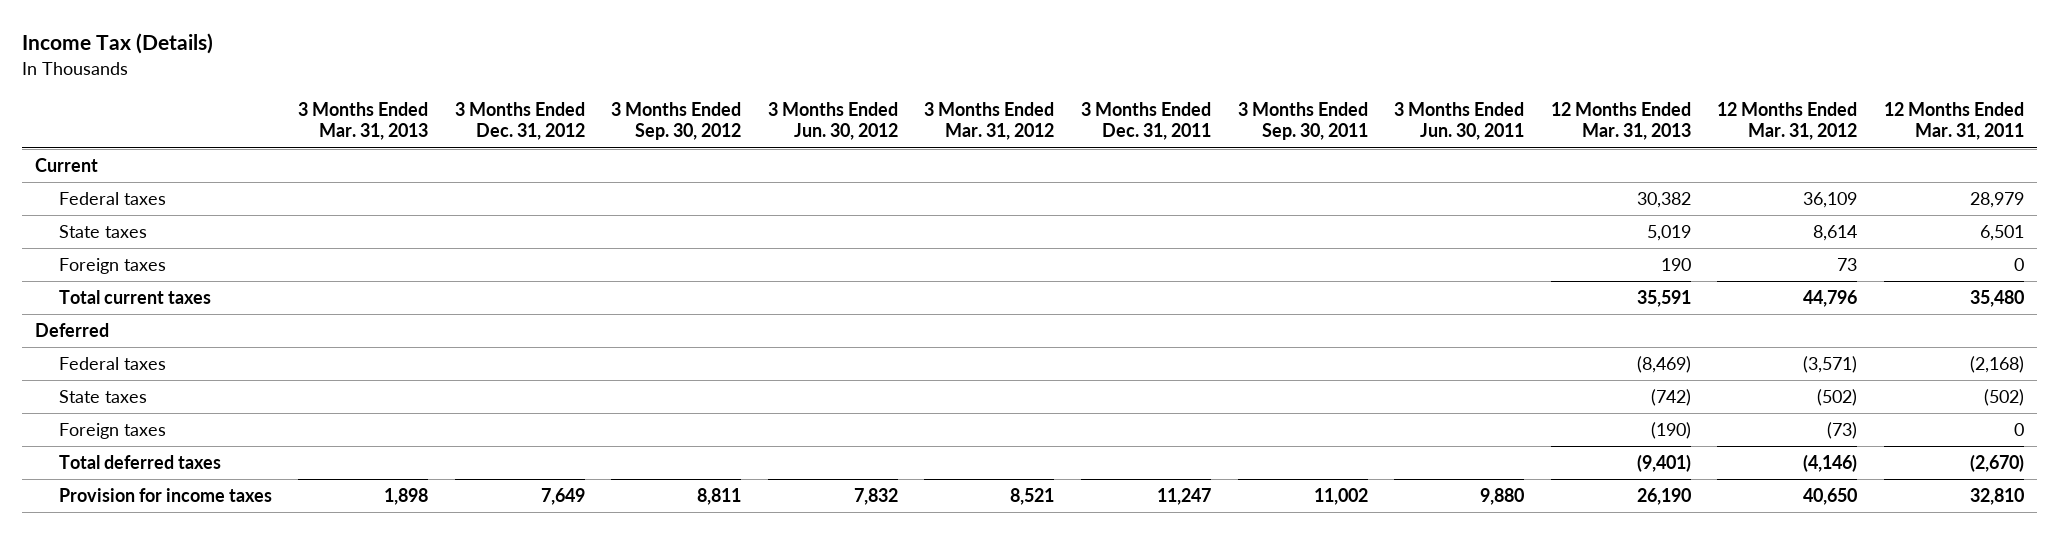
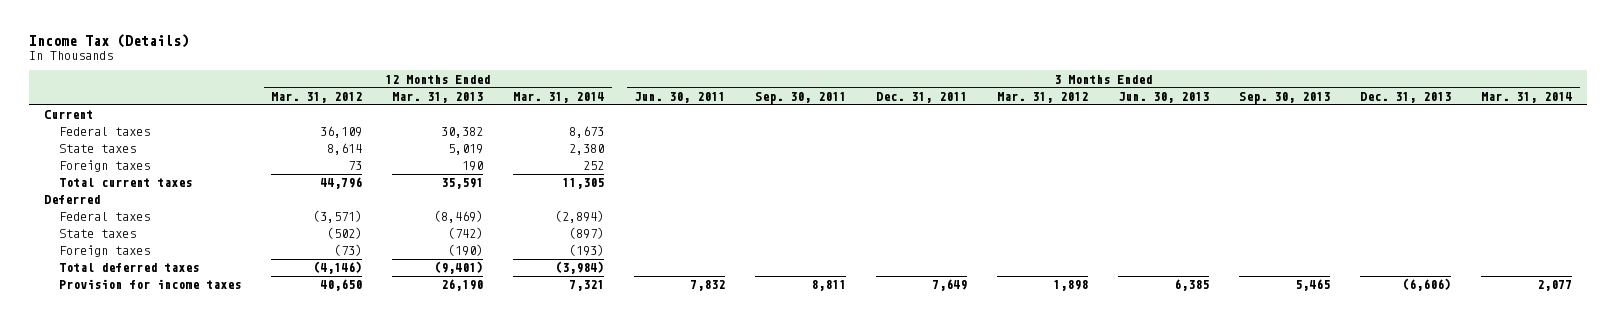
[298,102,429,141] 3 Months Ended Mar. 31, 2013 -> none
[454,102,585,141] 3 Months Ended Dec. 31, 2012 -> none
[611,102,742,141] 3 Months Ended Sep. 30, 2012 -> none
[767,102,898,141] 3 Months Ended Jun. 30, 2012 -> none
[1883,102,2024,141] 12 Months Ended Mar. 31, 2011 -> none
none -> [513,91,605,103] Mar. 31, 2014
none -> [1118,91,1210,103] Jun. 30, 2013
none -> [1239,91,1331,104] Sep. 30, 2013
none -> [1360,91,1452,103] Dec. 31, 2013
none -> [1481,91,1573,103] Mar. 31, 2014
[1010,488,1055,506] 8,521 -> [1053,280,1089,292] 1,898
[1157,488,1212,506] 11,247 -> [932,279,968,292] 7,649
[1313,488,1368,506] 11,002 -> [811,280,847,292] 8,811
[1480,488,1525,506] 9,880 -> [690,280,726,292] 7,832

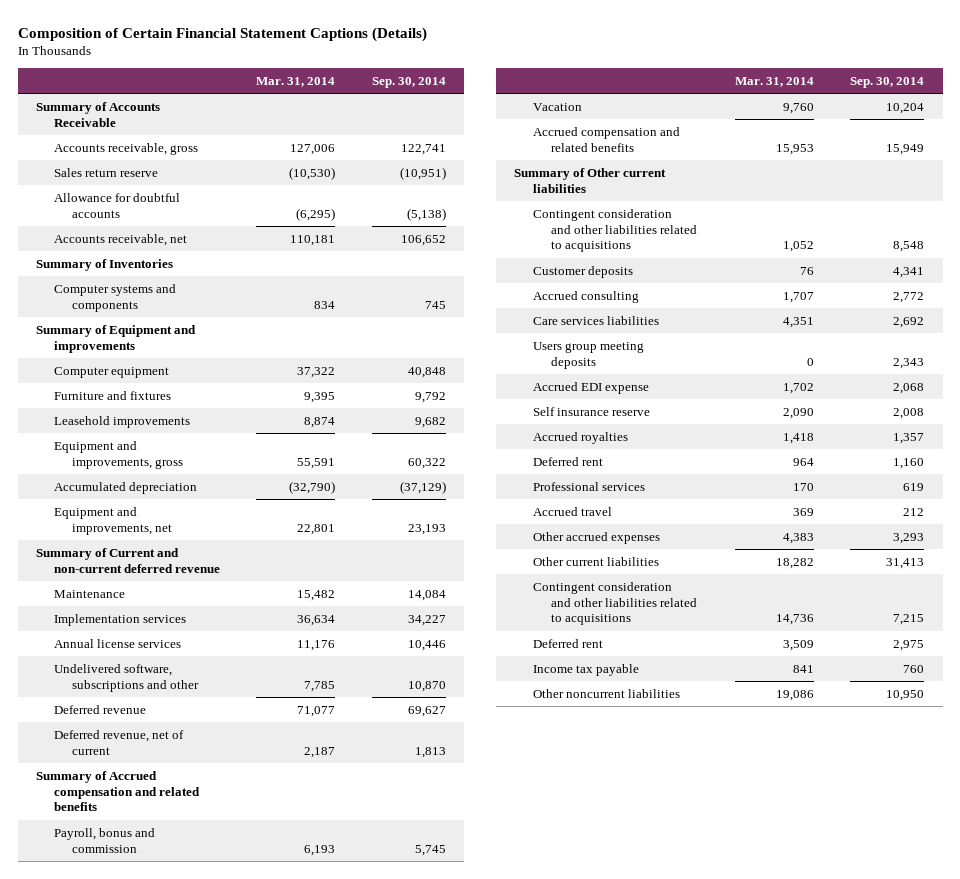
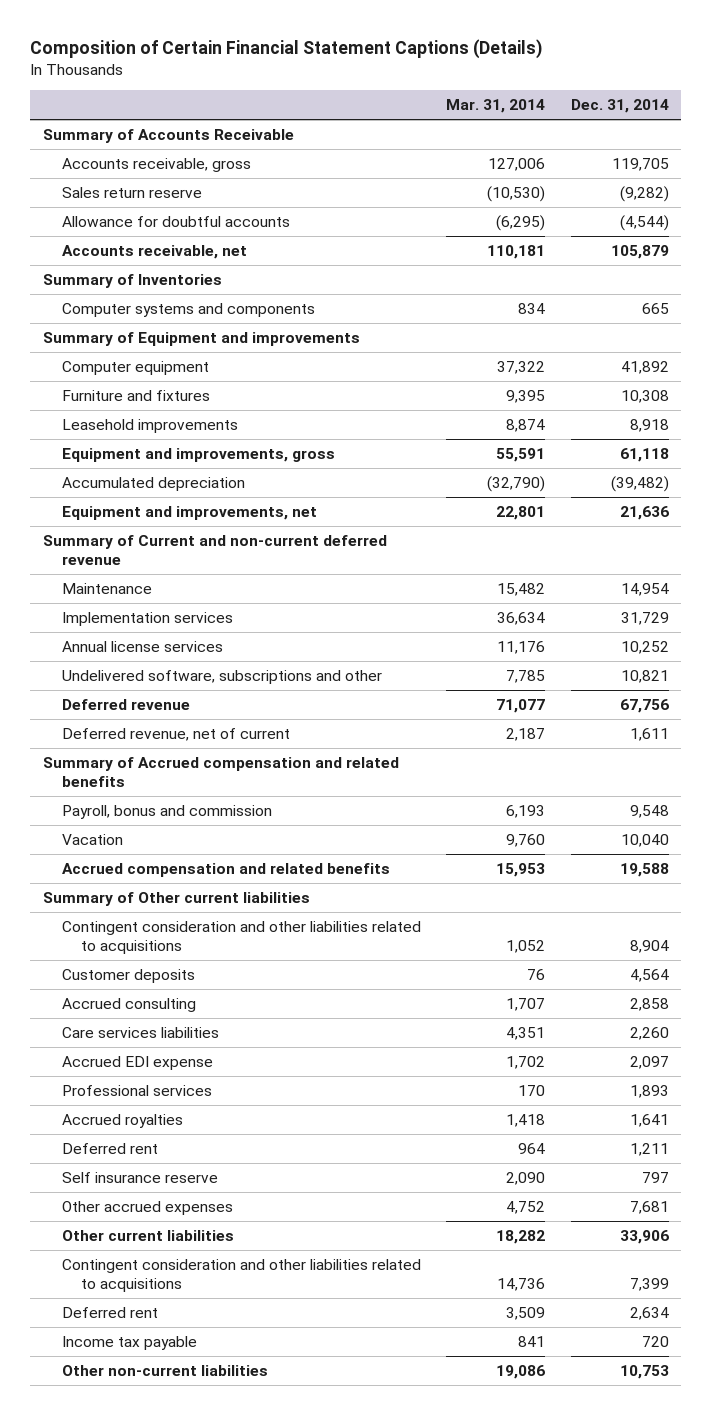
[371,76,446,88] Sep. 30, 2014 -> none
none -> [570,99,669,114] Dec. 31, 2014
[532,341,644,369] Users group meeting deposits -> none
[532,481,645,491] Professional services -> [62,1084,213,1096] Professional services
[532,506,612,516] Accrued travel -> none
[532,406,650,416] Self insurance reserve -> [62,1171,219,1183] Self insurance reserve
[782,532,814,544] 4,383 -> [506,1200,546,1214] 4,752
[532,688,680,698] Other noncurrent liabilities -> [62,1364,269,1376] Other non-current liabilities

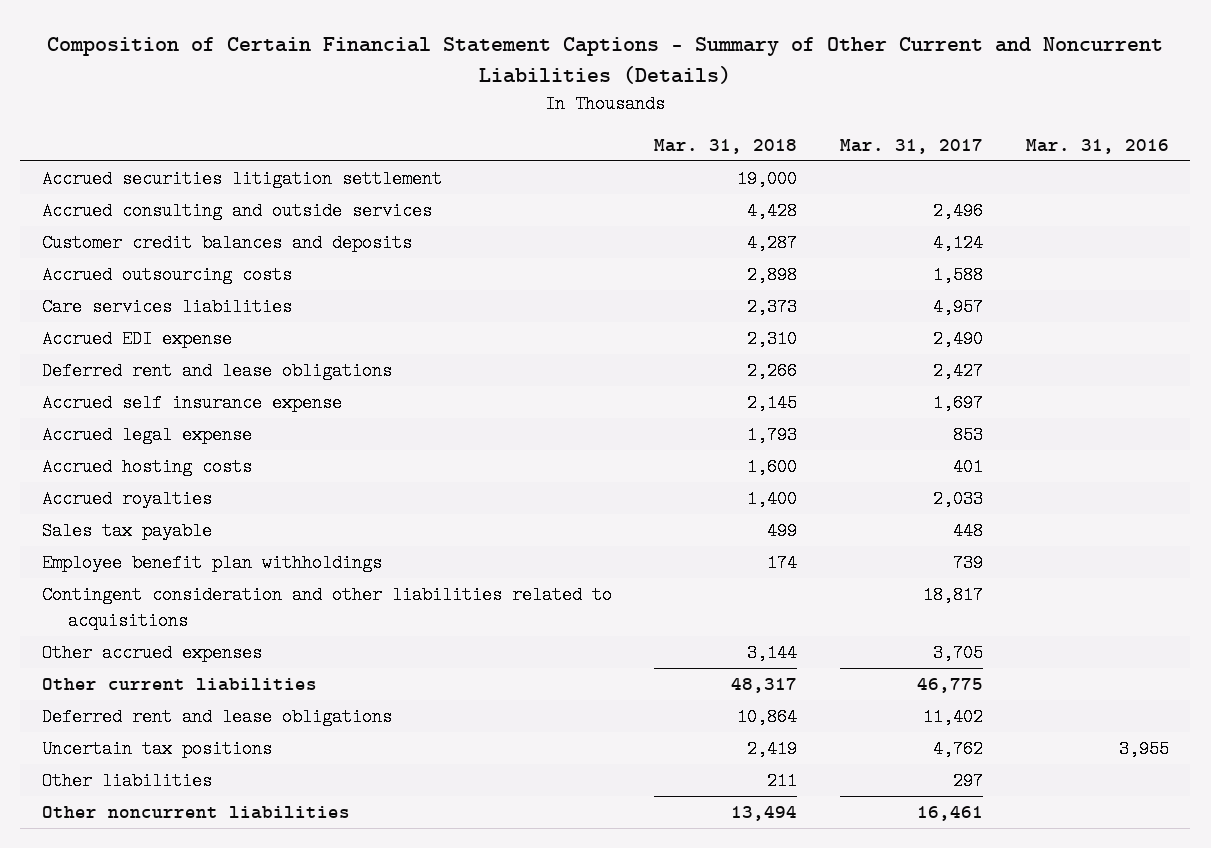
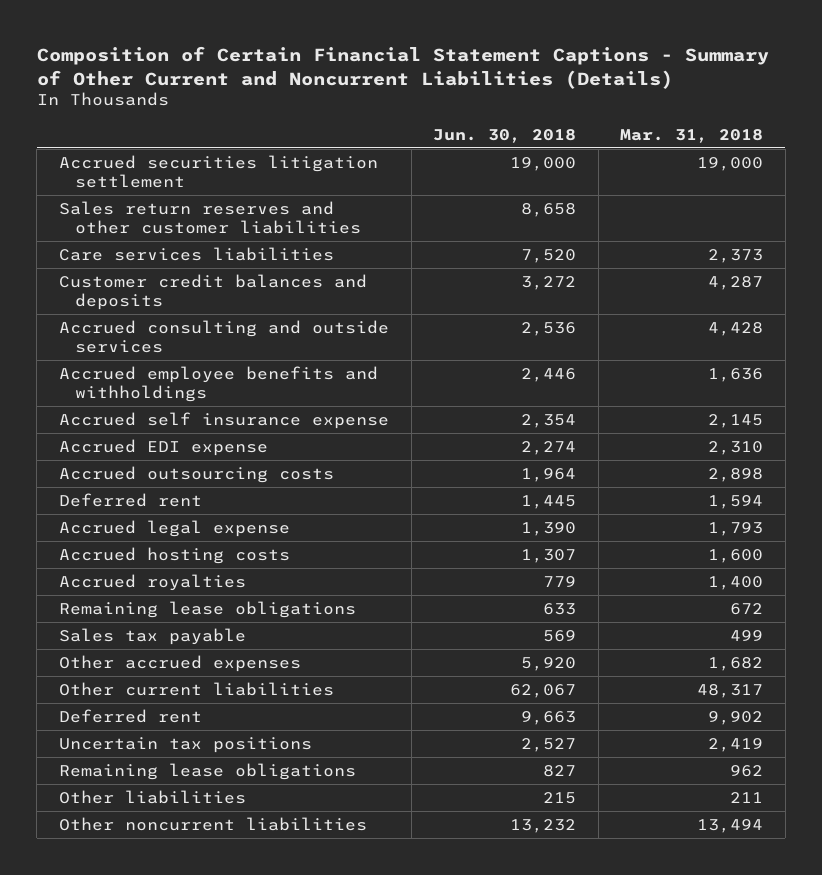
[840,138,984,154] Mar. 31, 2017 -> none
[1025,138,1169,154] Mar. 31, 2016 -> none
none -> [433,128,577,143] Jun. 30, 2018
none -> [58,200,362,234] Sales return reserves and other customer liabilities
[41,362,392,381] Deferred rent and lease obligations -> none
[41,234,412,253] Customer credit balances and deposits -> [58,273,367,310] Customer credit balances and deposits
[41,202,432,221] Accrued consulting and outside services -> [58,319,389,353] Accrued consulting and outside services
none -> [58,365,378,402] Accrued employee benefits and withholdings
[41,330,232,349] Accrued EDI expense -> [58,438,268,456] Accrued EDI expense
[41,266,292,285] Accrued outsourcing costs -> [58,465,334,483] Accrued outsourcing costs
none -> [58,492,202,507] Deferred rent
none -> [58,600,356,618] Remaining lease obligations
[41,554,382,573] Employee benefit plan withholdings -> none
[41,586,612,630] Contingent consideration and other liabilities related to acquisitions -> none
[747,644,798,663] 3,144 -> [708,656,764,671] 1,682
[41,708,392,727] Deferred rent and lease obligations -> none
none -> [58,708,202,723] Deferred rent
none -> [58,762,356,780] Remaining lease obligations

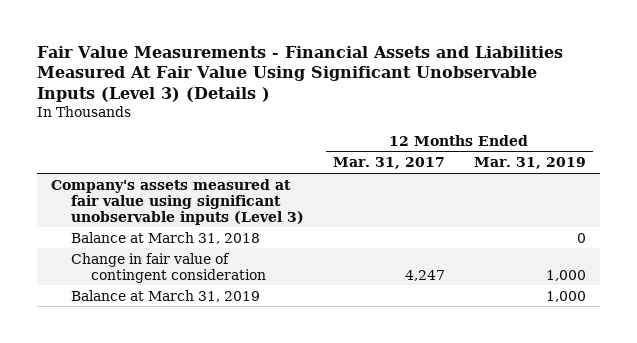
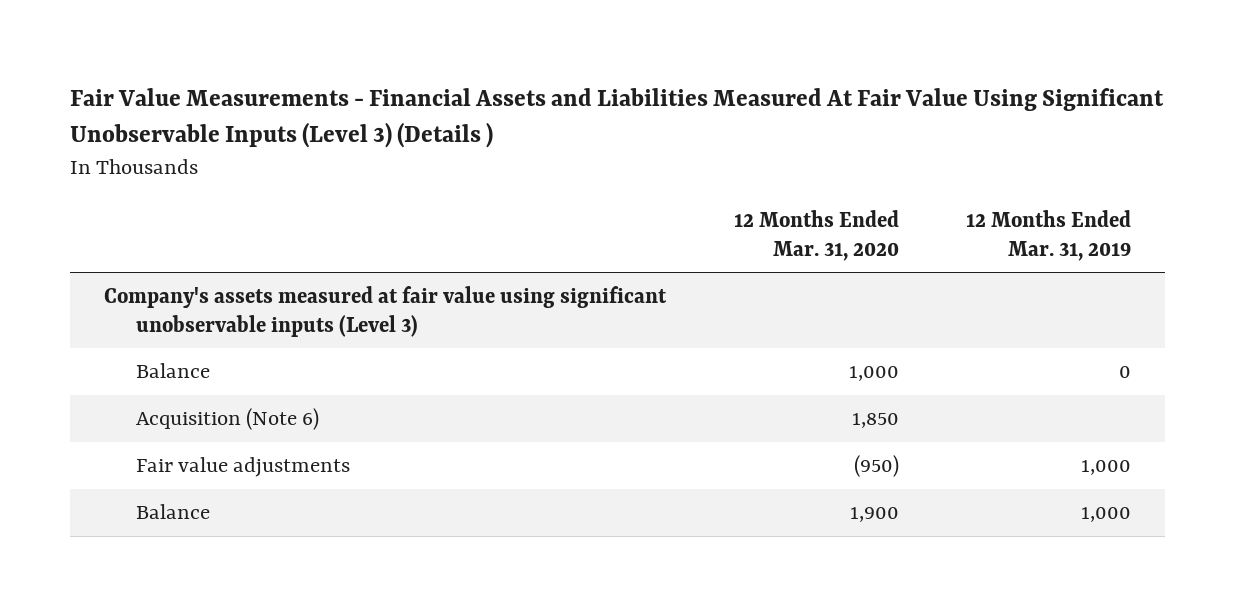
[332,157,445,170] Mar. 31, 2017 -> none
none -> [733,210,899,261] 12 Months Ended Mar. 31, 2020
[71,231,261,244] Balance at March 31, 2018 -> [135,362,210,378] Balance
none -> [135,407,319,430] Acquisition (Note 6)
[71,252,266,283] Change in fair value of contingent consideration -> [135,456,350,477] Fair value adjustments
[71,289,261,302] Balance at March 31, 2019 -> [135,503,210,519] Balance

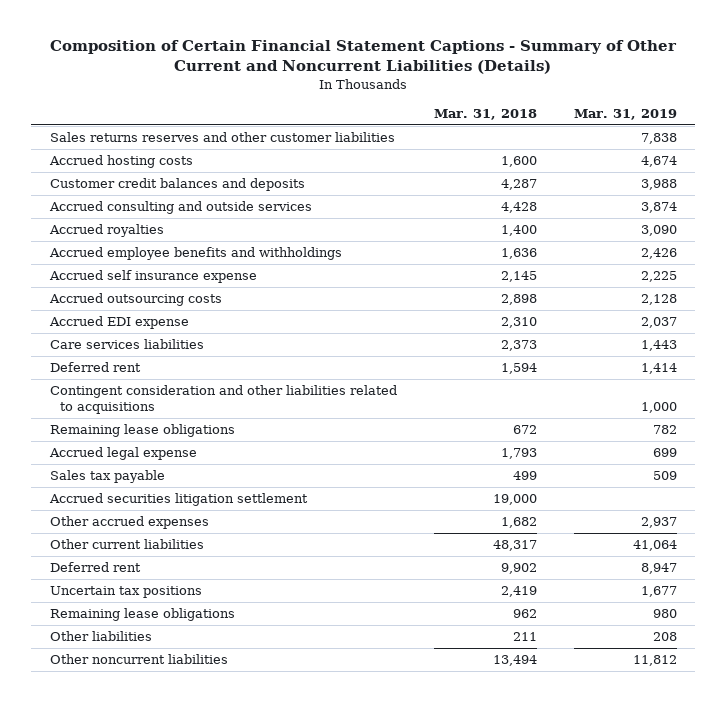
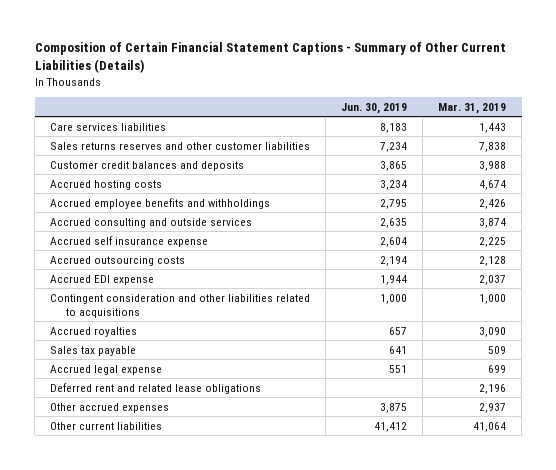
[50,40,678,75] Composition of Certain Financial Statement Captions - Summary of Other Current and Noncurrent Liabilities (Details) -> [34,42,506,74] Composition of Certain Financial Statement Captions - Summary of Other Current Liabilities (Details)
[433,108,537,120] Mar. 31, 2018 -> none
none -> [341,102,408,114] Jun. 30, 2019
[49,339,204,350] Care services liabilities -> [50,122,167,131] Care services liabilities
[48,155,193,169] Accrued hosting costs -> [50,179,163,190] Accrued hosting costs
[48,201,312,215] Accrued consulting and outside services -> [50,217,253,228] Accrued consulting and outside services
[49,362,141,373] Deferred rent -> none
[49,424,235,438] Remaining lease obligations -> none
[48,224,164,238] Accrued royalties -> [50,326,138,337] Accrued royalties
[48,493,308,507] Accrued securities litigation settlement -> none
[48,447,197,461] Accrued legal expense -> [50,364,163,375] Accrued legal expense
none -> [50,382,262,394] Deferred rent and related lease obligations
[49,562,141,573] Deferred rent -> none
[49,586,202,599] Uncertain tax positions -> none
[49,608,235,622] Remaining lease obligations -> none
[49,631,152,642] Other liabilities -> none
[49,654,228,665] Other noncurrent liabilities -> none

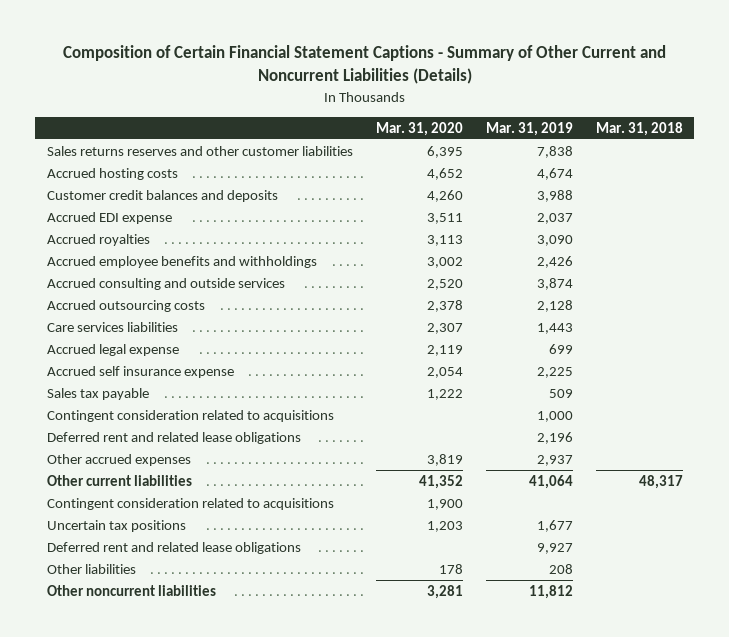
[34,42,506,74] Composition of Certain Financial Statement Captions - Summary of Other Current Liabilities (Details) -> [62,45,666,85] Composition of Certain Financial Statement Captions - Summary of Other Current and Noncurrent Liabilities (Details)
[341,102,408,114] Jun. 30, 2019 -> none
none -> [375,121,463,136] Mar. 31, 2020
none -> [595,121,683,136] Mar. 31, 2018
[50,160,245,171] Customer credit balances and deposits -> [46,190,278,203] Customer credit balances and deposits
[50,274,155,285] Accrued EDI expense -> [46,212,172,225] Accrued EDI expense
[50,326,138,337] Accrued royalties -> [46,234,150,247] Accrued royalties
[50,293,311,318] Contingent consideration and other liabilities related to acquisitions -> none
[50,122,167,131] Care services liabilities -> [46,322,178,333] Care services liabilities
[50,235,209,247] Accrued self insurance expense -> [46,366,234,379] Accrued self insurance expense
[50,345,137,356] Sales tax payable -> [46,388,149,401] Sales tax payable
none -> [46,410,334,423] Contingent consideration related to acquisitions
none -> [46,498,334,511] Contingent consideration related to acquisitions
none -> [46,520,186,533] Uncertain tax positions
none -> [46,542,301,555] Deferred rent and related lease obligations
none -> [46,564,136,575] Other liabilities
none -> [46,585,216,597] Other noncurrent liabilities

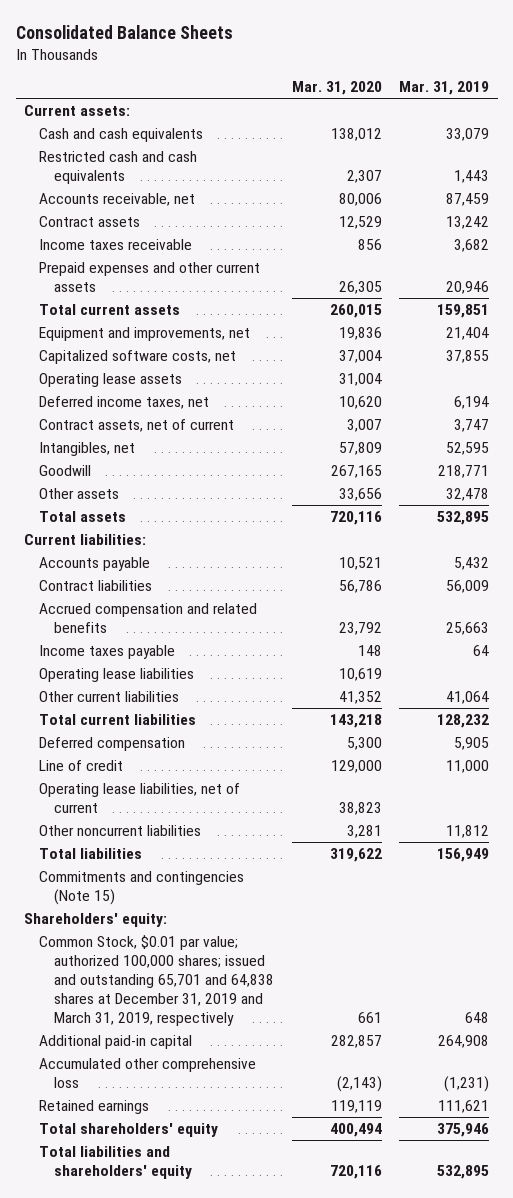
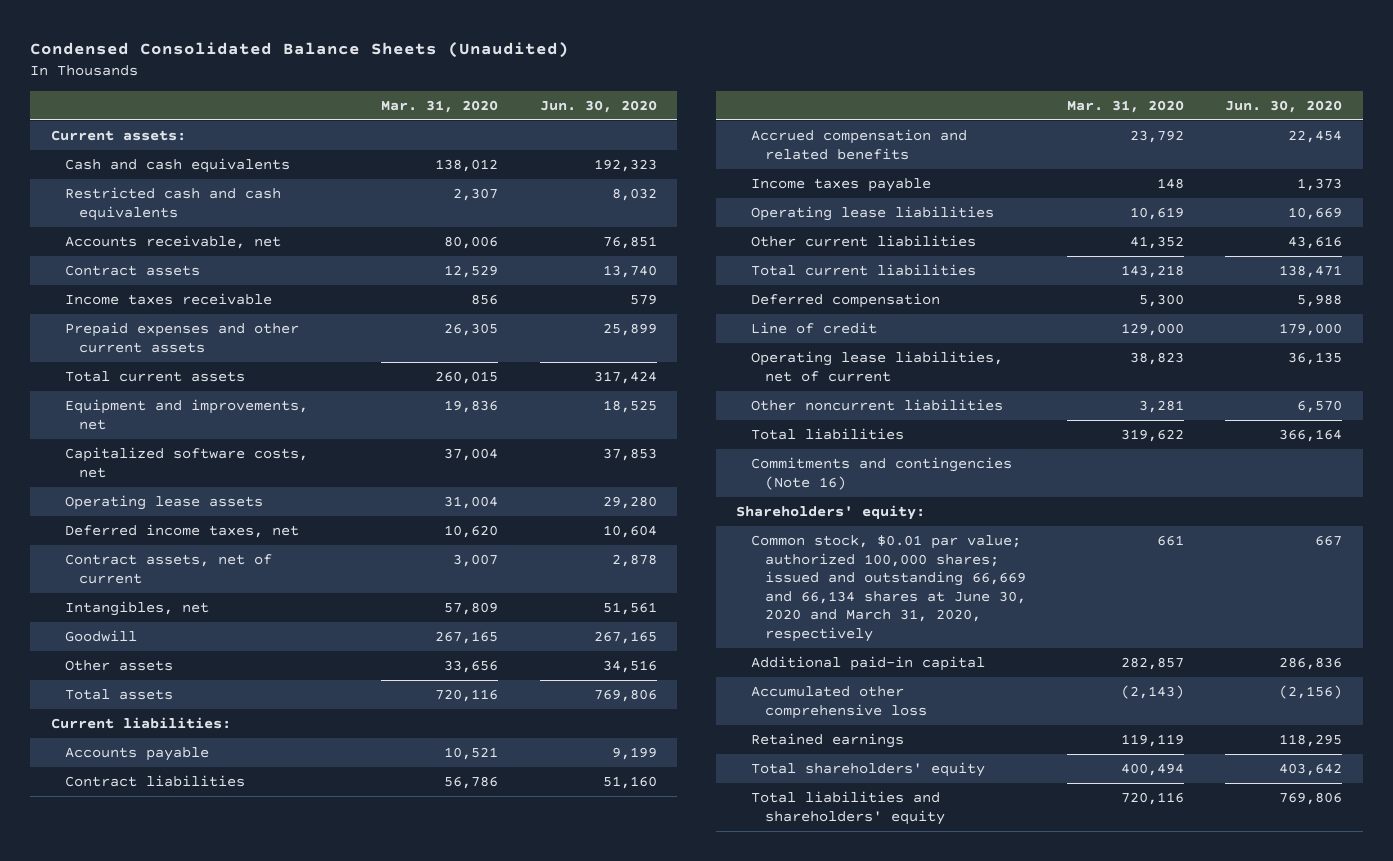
[15,25,233,40] Consolidated Balance Sheets -> [30,42,570,59] Condensed Consolidated Balance Sheets (Unaudited)
[398,81,489,96] Mar. 31, 2019 -> none
none -> [539,99,657,113] Jun. 30, 2020
[39,870,245,905] Commitments and contingencies (Note 15) -> [750,457,1012,490] Commitments and contingencies (Note 16)
[39,934,275,1026] Common Stock, $0.01 par value; authorized 100,000 shares; issued and outstanding 65,701 and 64,838 shares at December 31, 2019 and March 31, 2019, respectively -> [750,535,1026,642] Common stock, $0.01 par value; authorized 100,000 shares; issued and outstanding 66,669 and 66,134 shares at June 30, 2020 and March 31, 2020, respectively

